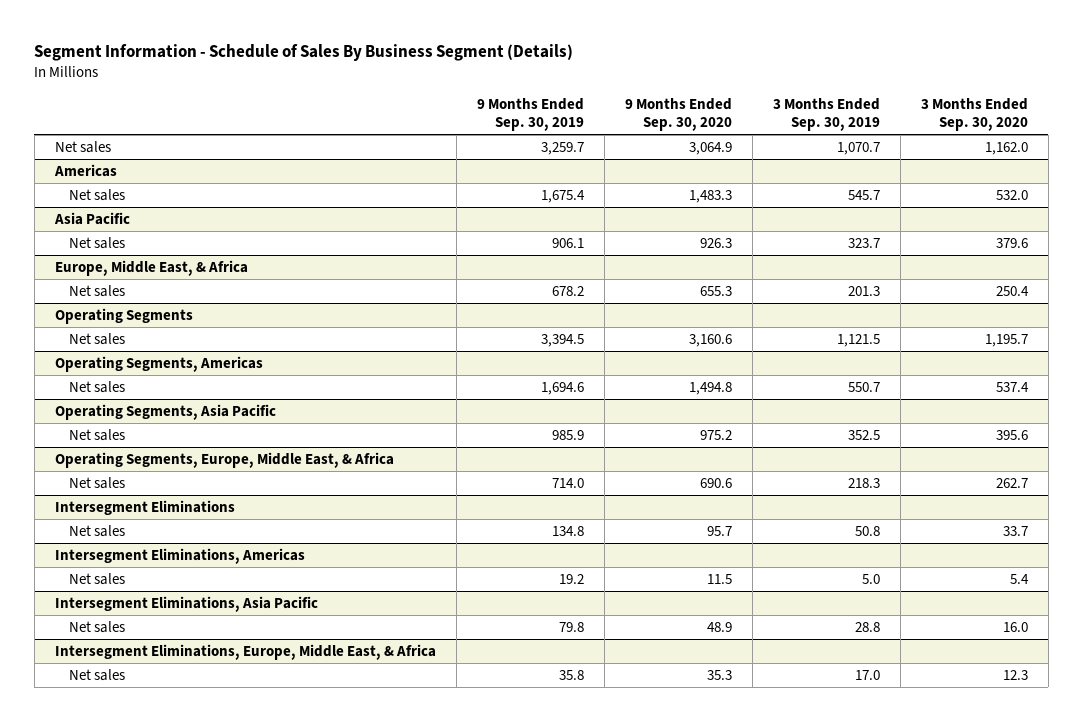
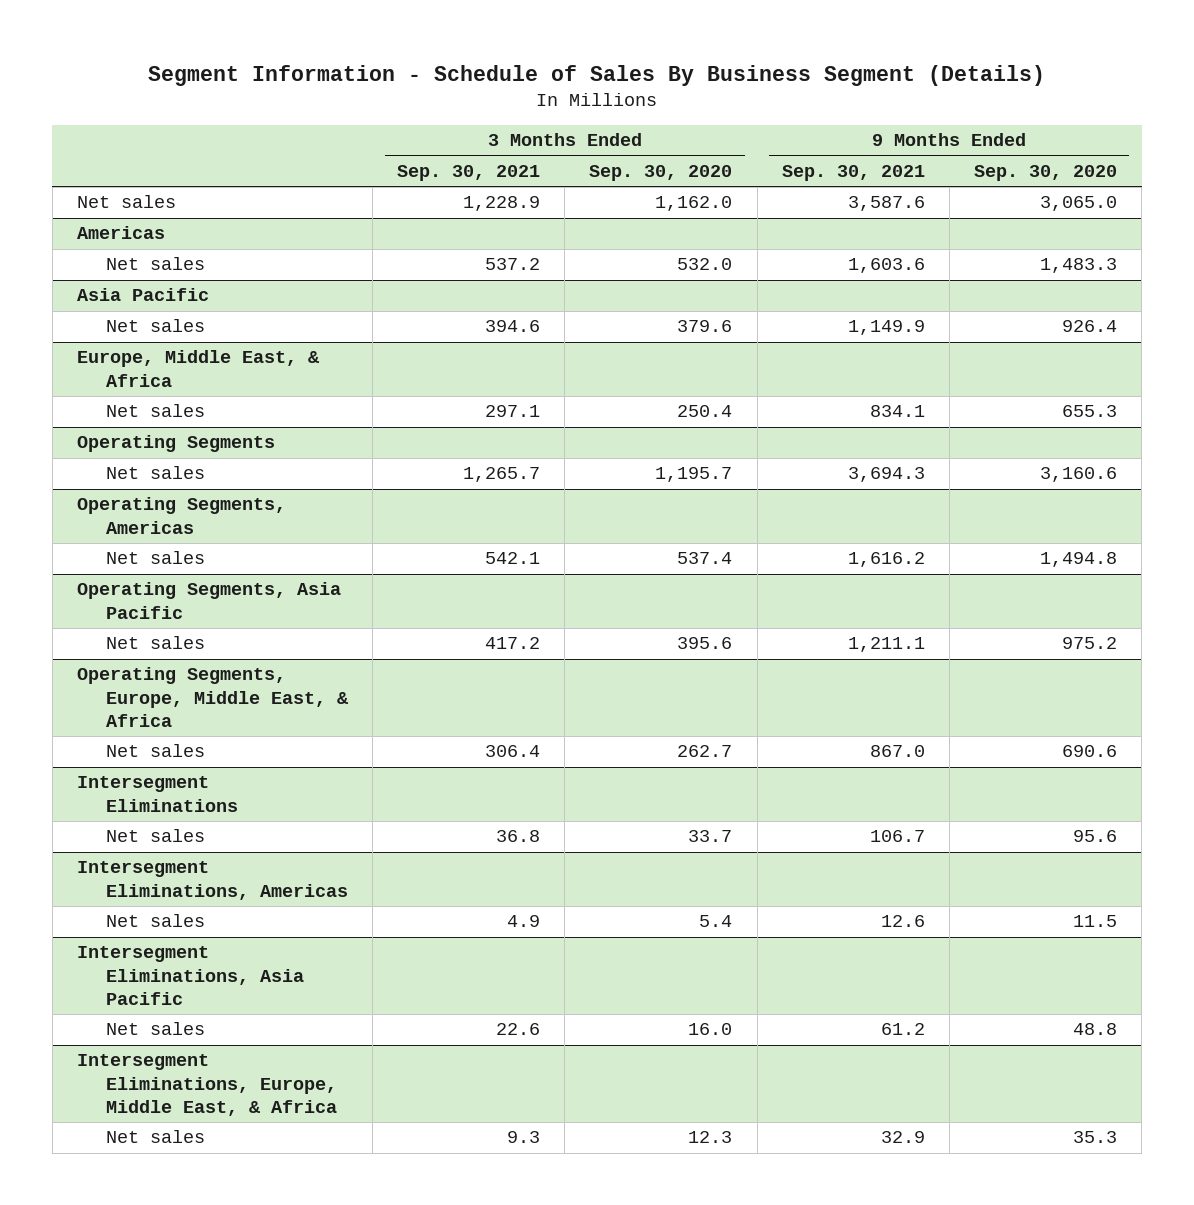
[476,97,584,131] 9 Months Ended Sep. 30, 2019 -> none
[772,97,880,131] 3 Months Ended Sep. 30, 2019 -> none
none -> [397,164,541,181] Sep. 30, 2021
none -> [781,164,925,181] Sep. 30, 2021
[688,142,732,156] 3,064.9 -> [1039,196,1117,212] 3,065.0
[699,238,732,249] 926.3 -> [1061,320,1117,333] 926.4
[706,526,732,537] 95.7 -> [1072,830,1117,843] 95.6
[706,622,732,633] 48.9 -> [1072,1023,1117,1036] 48.8

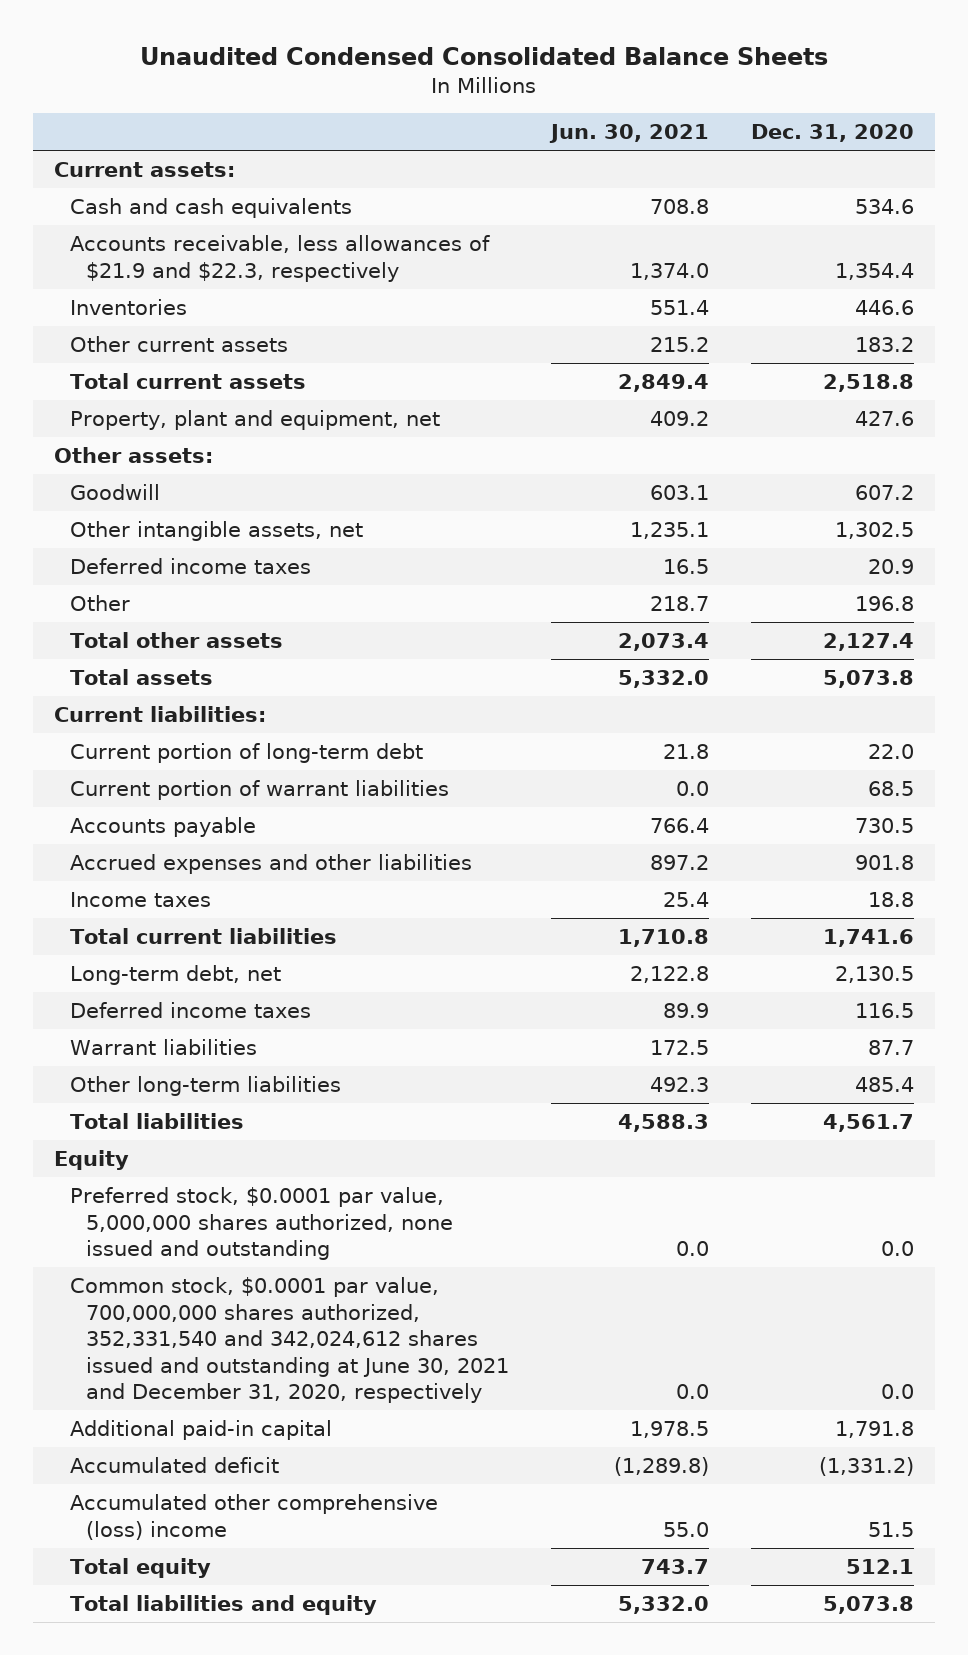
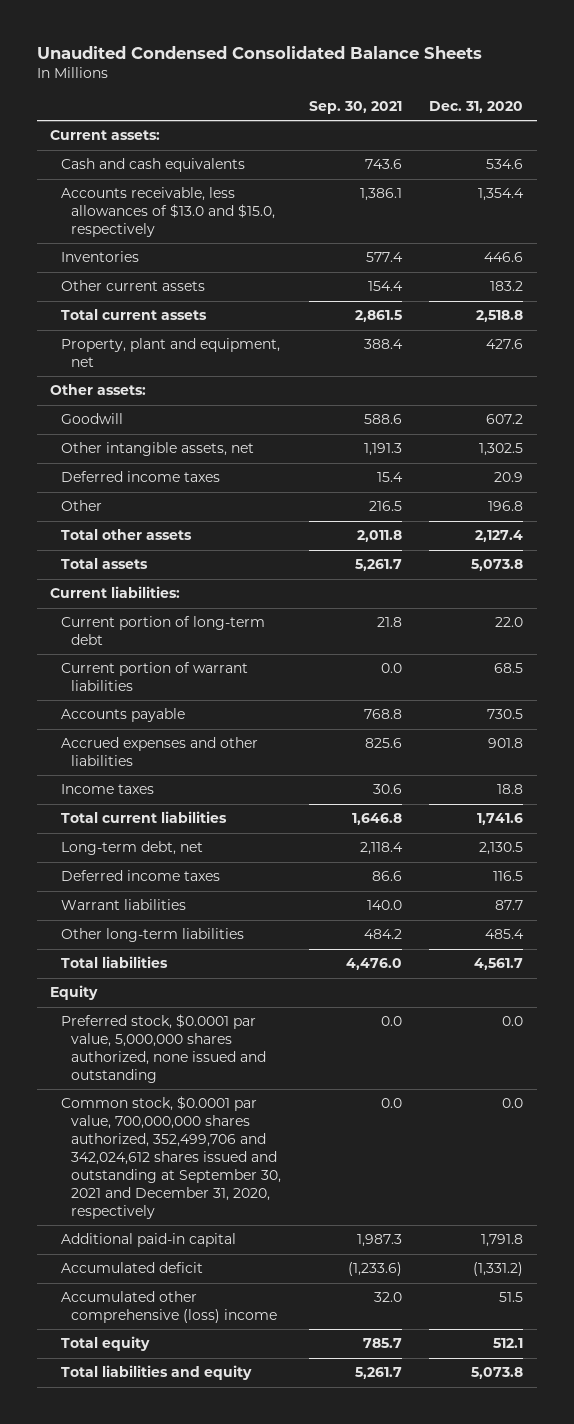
[548,124,709,144] Jun. 30, 2021 -> none
none -> [308,101,402,115] Sep. 30, 2021
[69,235,490,282] Accounts receivable, less allowances of $21.9 and $22.3, respectively -> [60,187,276,238] Accounts receivable, less allowances of $13.0 and $15.0, respectively
[69,1277,509,1404] Common stock, $0.0001 par value, 700,000,000 shares authorized, 352,331,540 and 342,024,612 shares issued and outstanding at June 30, 2021 and December 31, 2020, respectively -> [60,1096,282,1219] Common stock, $0.0001 par value, 700,000,000 shares authorized, 352,499,706 and 342,024,612 shares issued and outstanding at September 30, 2021 and December 31, 2020, respectively

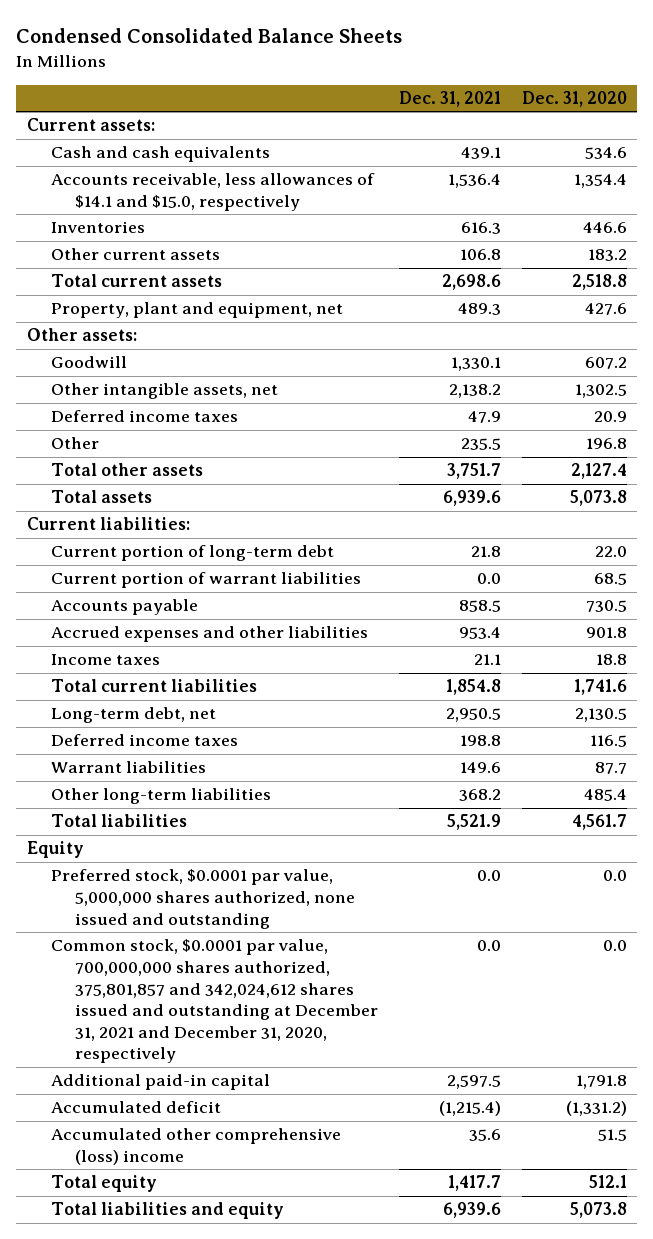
[36,45,482,59] Unaudited Condensed Consolidated Balance Sheets -> [16,28,403,44] Condensed Consolidated Balance Sheets
[308,101,402,115] Sep. 30, 2021 -> none
none -> [398,91,501,108] Dec. 31, 2021
[60,187,276,238] Accounts receivable, less allowances of $13.0 and $15.0, respectively -> [50,173,375,211] Accounts receivable, less allowances of $14.1 and $15.0, respectively
[60,1096,282,1219] Common stock, $0.0001 par value, 700,000,000 shares authorized, 352,499,706 and 342,024,612 shares issued and outstanding at September 30, 2021 and December 31, 2020, respectively -> [50,939,378,1064] Common stock, $0.0001 par value, 700,000,000 shares authorized, 375,801,857 and 342,024,612 shares issued and outstanding at December 31, 2021 and December 31, 2020, respectively

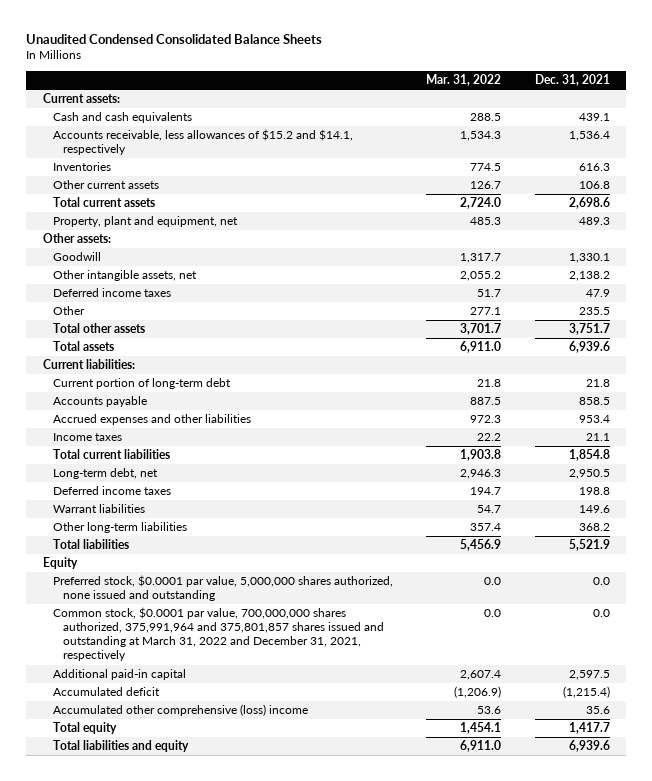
[16,28,403,44] Condensed Consolidated Balance Sheets -> [25,33,322,44] Unaudited Condensed Consolidated Balance Sheets
[521,91,627,108] Dec. 31, 2020 -> none
none -> [426,74,502,87] Mar. 31, 2022
[50,173,375,211] Accounts receivable, less allowances of $14.1 and $15.0, respectively -> [52,129,353,156] Accounts receivable, less allowances of $15.2 and $14.1, respectively
[50,572,361,589] Current portion of warrant liabilities -> none
[50,939,378,1064] Common stock, $0.0001 par value, 700,000,000 shares authorized, 375,801,857 and 342,024,612 shares issued and outstanding at December 31, 2021 and December 31, 2020, respectively -> [52,607,384,662] Common stock, $0.0001 par value, 700,000,000 shares authorized, 375,991,964 and 375,801,857 shares issued and outstanding at March 31, 2022 and December 31, 2021, respectively

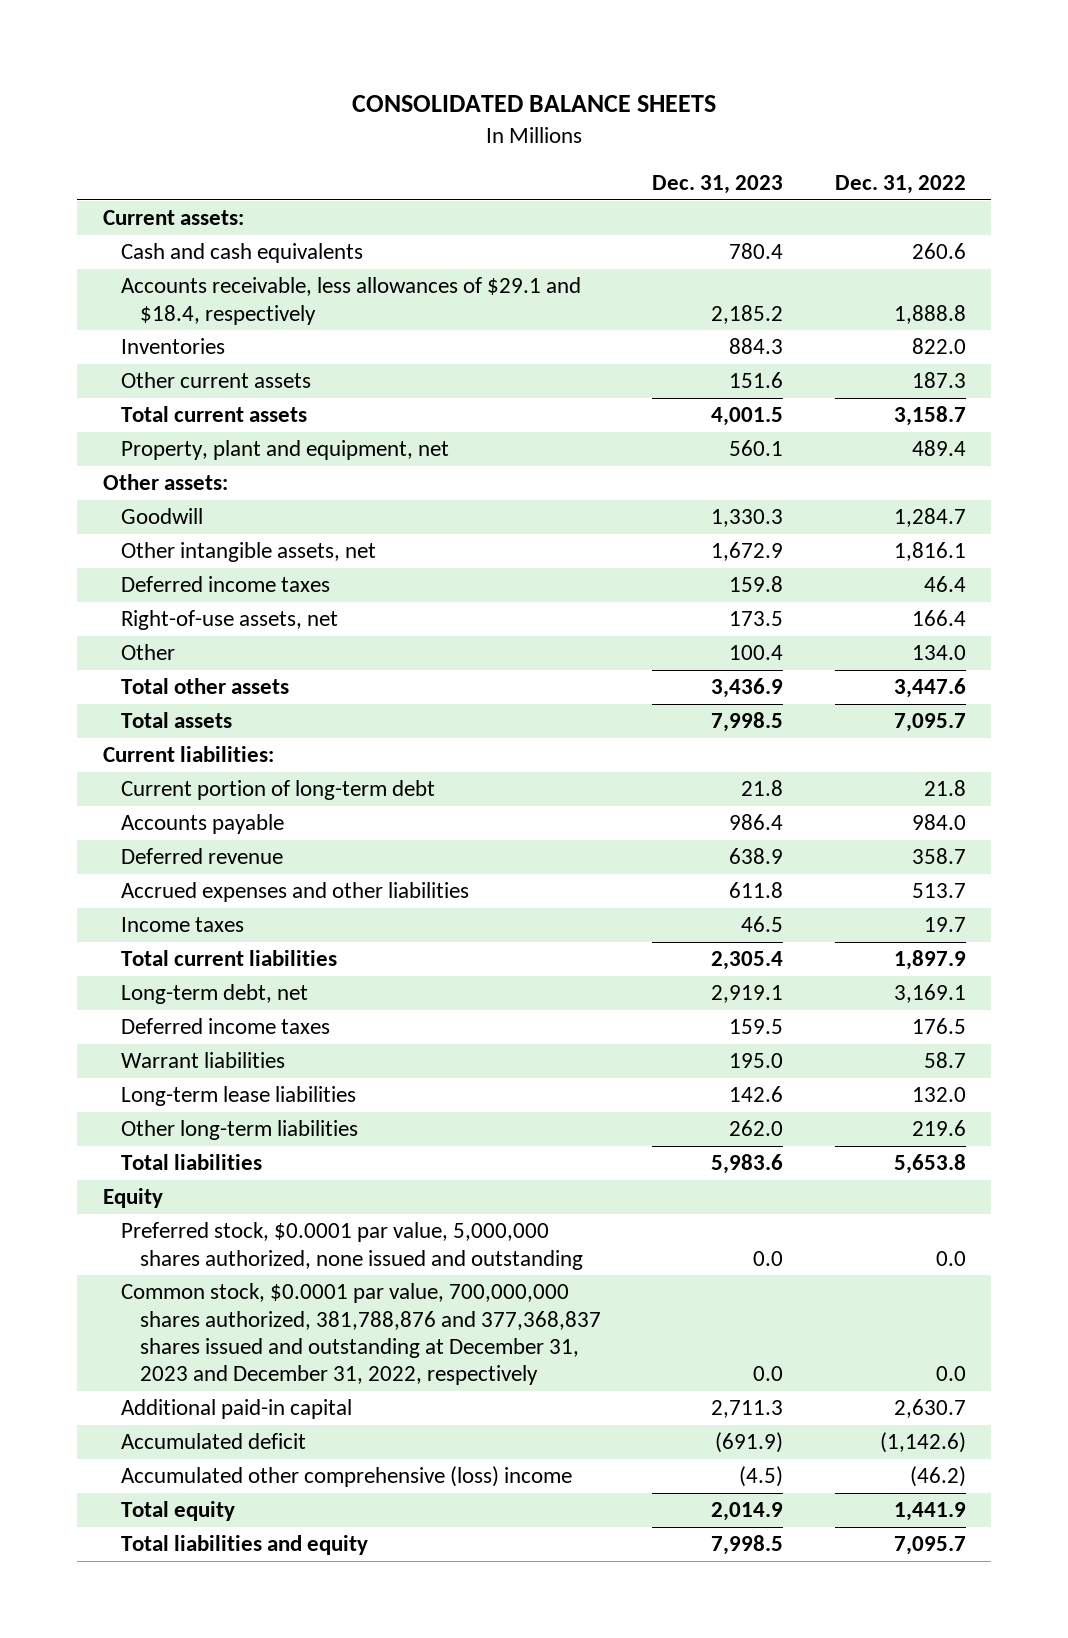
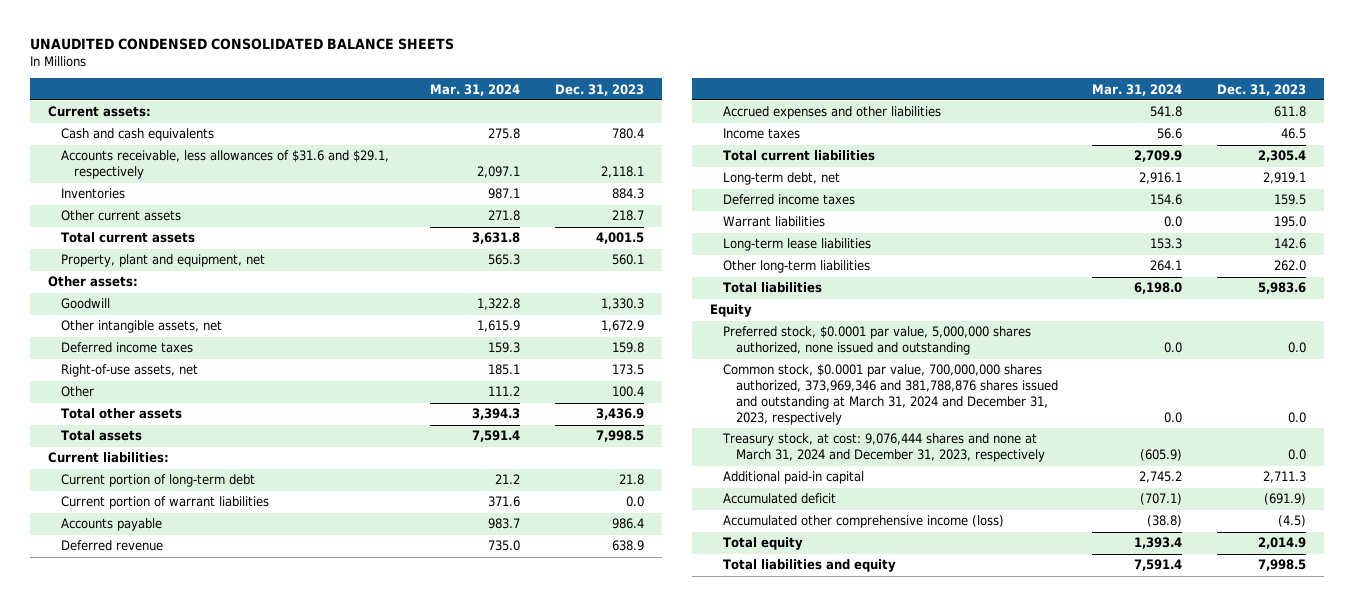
[352,95,717,113] CONSOLIDATED BALANCE SHEETS -> [30,38,455,51] UNAUDITED CONDENSED CONSOLIDATED BALANCE SHEETS
[834,175,966,195] Dec. 31, 2022 -> none
none -> [430,83,521,96] Mar. 31, 2024
[121,277,582,325] Accounts receivable, less allowances of $29.1 and $18.4, respectively -> [60,150,389,180] Accounts receivable, less allowances of $31.6 and $29.1, respectively
[711,304,784,324] 2,185.2 -> [601,166,645,179] 2,118.1
[729,372,784,389] 151.6 -> [612,210,645,222] 218.7
none -> [60,496,269,510] Current portion of warrant liabilities
[121,1283,601,1386] Common stock, $0.0001 par value, 700,000,000 shares authorized, 381,788,876 and 377,368,837 shares issued and outstanding at December 31, 2023 and December 31, 2022, respectively -> [722,364,1058,426] Common stock, $0.0001 par value, 700,000,000 shares authorized, 373,969,346 and 381,788,876 shares issued and outstanding at March 31, 2024 and December 31, 2023, respectively
none -> [721,433,1045,463] Treasury stock, at cost: 9,076,444 shares and none at March 31, 2024 and December 31, 2023, respectively
[121,1466,573,1488] Accumulated other comprehensive (loss) income -> [722,515,1004,529] Accumulated other comprehensive income (loss)

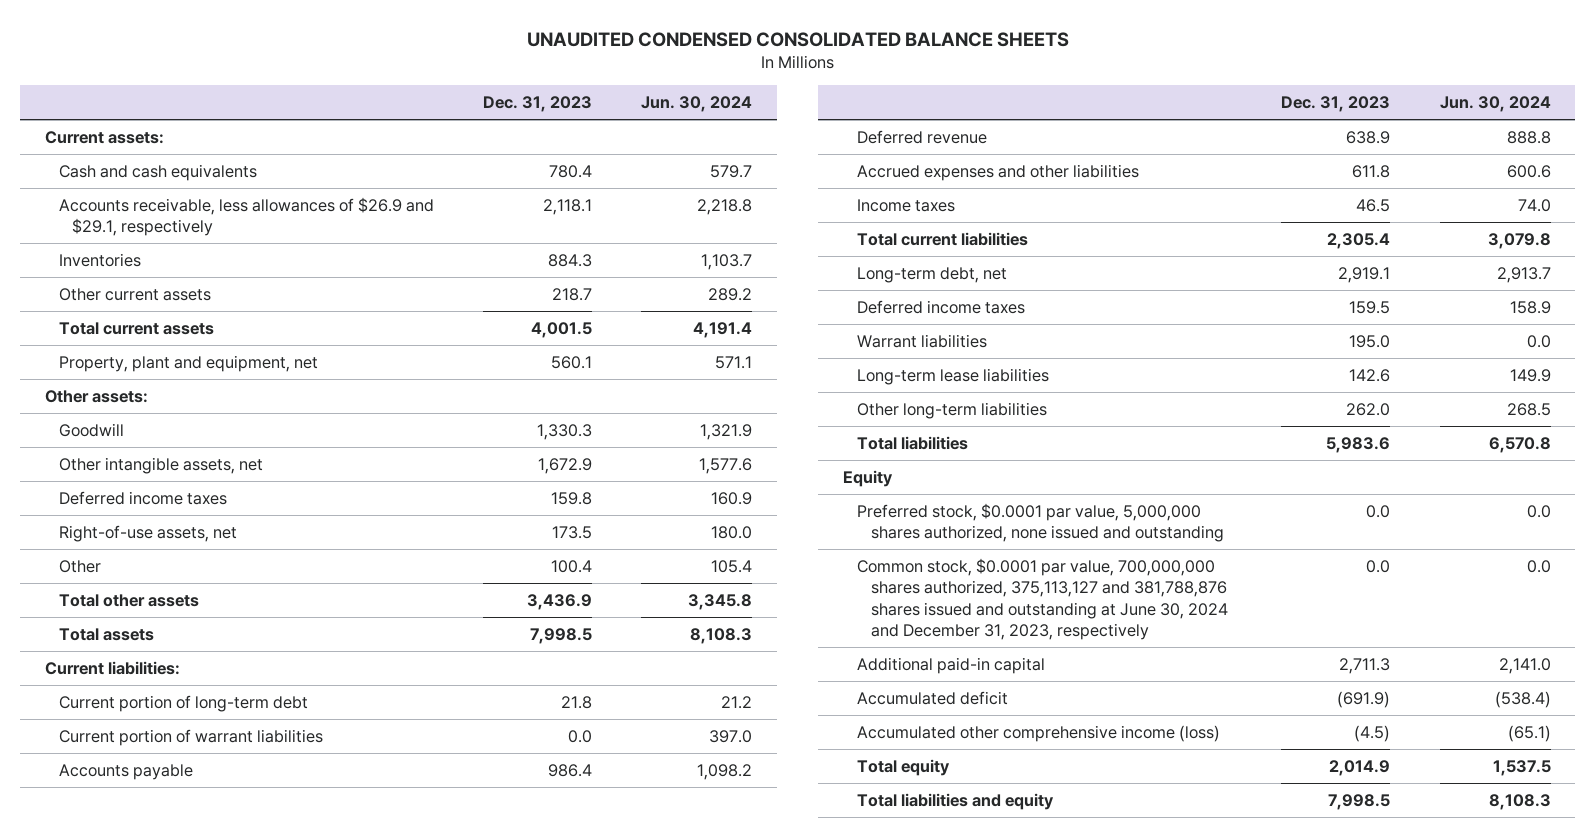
[430,83,521,96] Mar. 31, 2024 -> none
none -> [641,95,753,112] Jun. 30, 2024
[60,150,389,180] Accounts receivable, less allowances of $31.6 and $29.1, respectively -> [58,196,434,237] Accounts receivable, less allowances of $26.9 and $29.1, respectively
[721,433,1045,463] Treasury stock, at cost: 9,076,444 shares and none at March 31, 2024 and December 31, 2023, respectively -> none
[722,364,1058,426] Common stock, $0.0001 par value, 700,000,000 shares authorized, 373,969,346 and 381,788,876 shares issued and outstanding at March 31, 2024 and December 31, 2023, respectively -> [857,557,1228,641] Common stock, $0.0001 par value, 700,000,000 shares authorized, 375,113,127 and 381,788,876 shares issued and outstanding at June 30, 2024 and December 31, 2023, respectively

